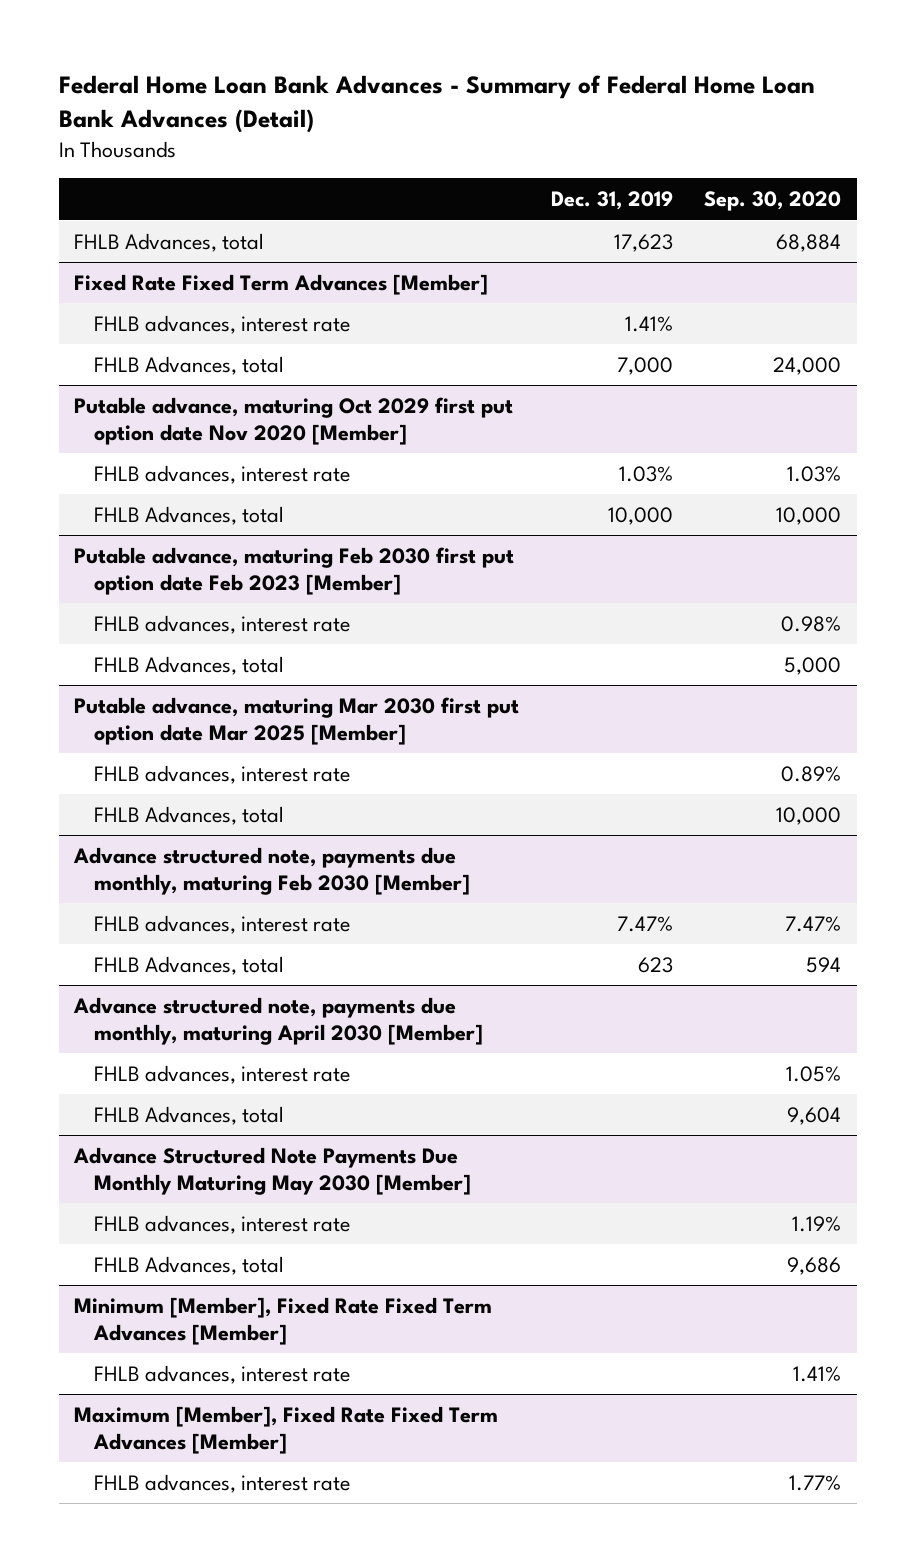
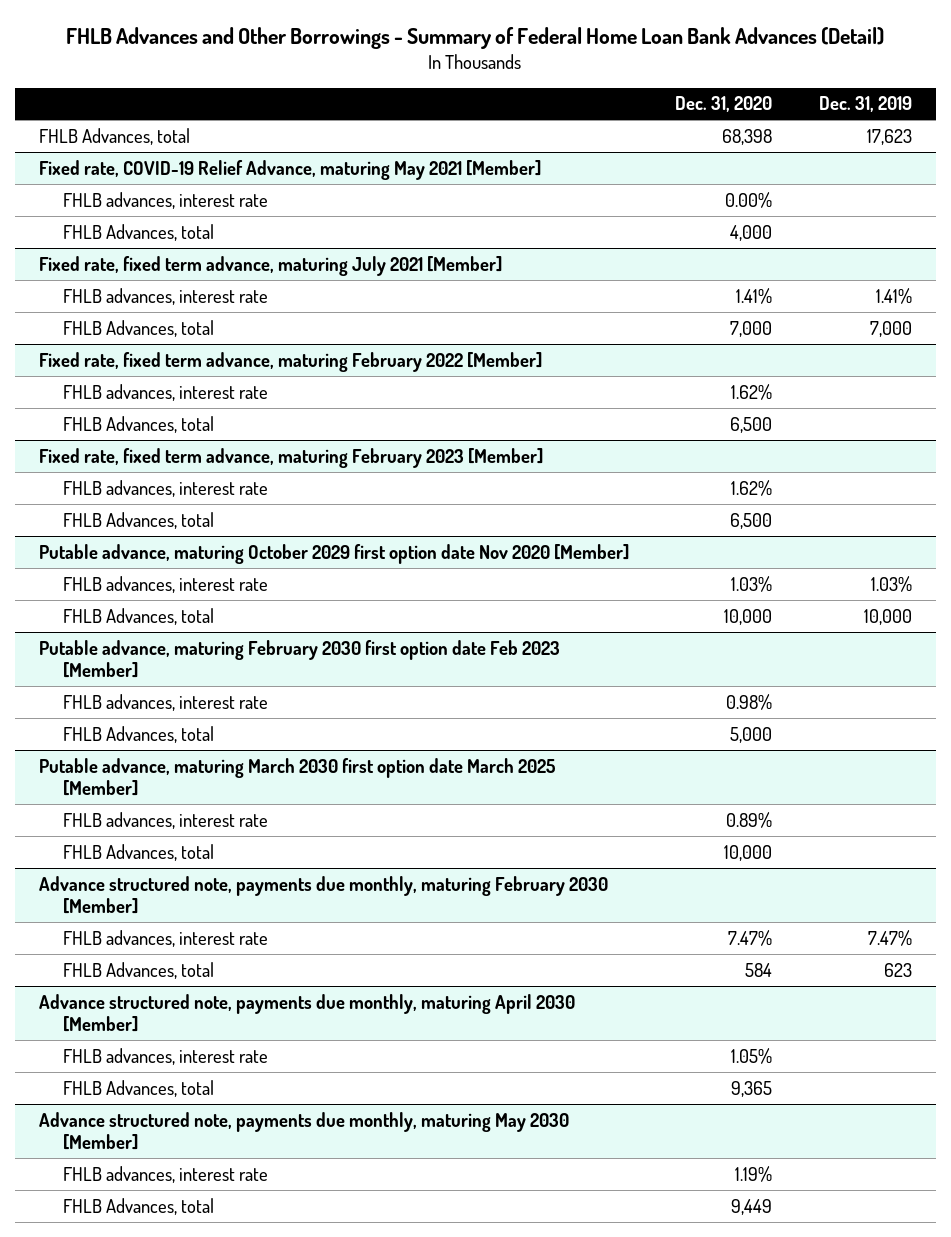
[58,74,815,133] Federal Home Loan Bank Advances - Summary of Federal Home Loan Bank Advances (Detail) -> [66,26,885,49] FHLB Advances and Other Borrowings - Summary of Federal Home Loan Bank Advances (Detail)
[704,191,842,212] Sep. 30, 2020 -> none
none -> [675,96,773,113] Dec. 31, 2020
none -> [38,159,541,180] Fixed rate, COVID-19 Relief Advance, maturing May 2021 [Member]
none -> [62,191,268,209] FHLB advances, interest rate
none -> [62,223,214,241] FHLB Advances, total
[74,273,489,295] Fixed Rate Fixed Term Advances [Member] -> [38,255,502,276] Fixed rate, fixed term advance, maturing July 2021 [Member]
none -> [38,351,542,372] Fixed rate, fixed term advance, maturing February 2022 [Member]
none -> [62,383,268,401] FHLB advances, interest rate
none -> [62,415,214,433] FHLB Advances, total
none -> [38,447,543,468] Fixed rate, fixed term advance, maturing February 2023 [Member]
none -> [62,479,268,497] FHLB advances, interest rate
none -> [62,511,214,529] FHLB Advances, total
[74,396,514,445] Putable advance, maturing Oct 2029 first put option date Nov 2020 [Member] -> [38,543,629,564] Putable advance, maturing October 2029 first option date Nov 2020 [Member]
[74,546,515,595] Putable advance, maturing Feb 2030 first put option date Feb 2023 [Member] -> [38,639,560,679] Putable advance, maturing February 2030 first option date Feb 2023 [Member]
[74,696,520,745] Putable advance, maturing Mar 2030 first put option date Mar 2025 [Member] -> [38,757,555,797] Putable advance, maturing March 2030 first option date March 2025 [Member]
[73,846,470,895] Advance structured note, payments due monthly, maturing Feb 2030 [Member] -> [38,875,608,915] Advance structured note, payments due monthly, maturing February 2030 [Member]
[73,1146,471,1195] Advance Structured Note Payments Due Monthly Maturing May 2030 [Member] -> [38,1111,569,1151] Advance structured note, payments due monthly, maturing May 2030 [Member]
[74,1296,493,1345] Minimum [Member], Fixed Rate Fixed Term Advances [Member] -> none
[93,1364,350,1384] FHLB advances, interest rate -> none
[74,1405,499,1454] Maximum [Member], Fixed Rate Fixed Term Advances [Member] -> none
[93,1473,350,1493] FHLB advances, interest rate -> none

